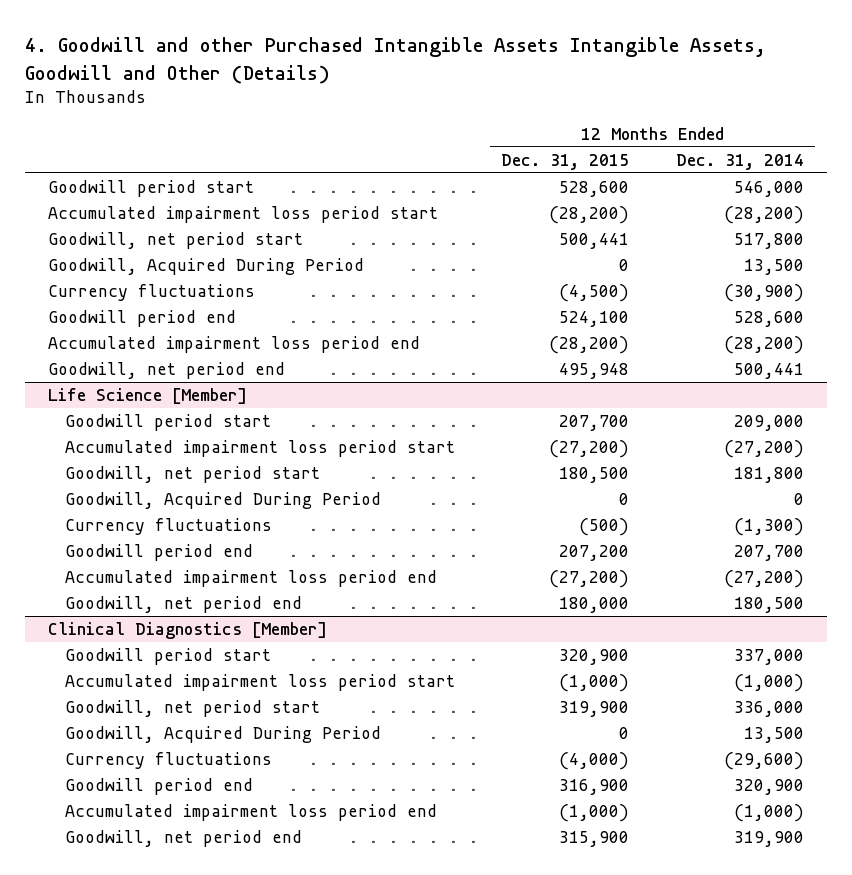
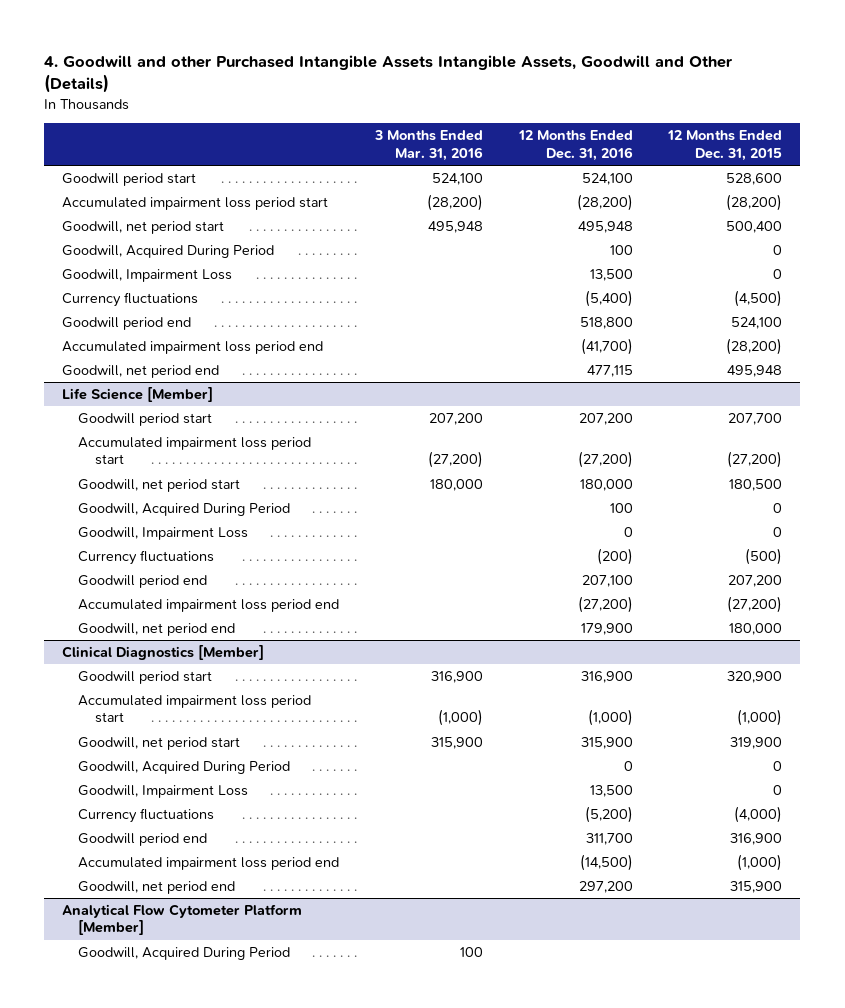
[675,153,804,170] Dec. 31, 2014 -> none
none -> [374,130,484,161] 3 Months Ended Mar. 31, 2016
none -> [517,130,633,161] 12 Months Ended Dec. 31, 2016
[559,233,630,250] 500,441 -> [726,220,783,233] 500,400
none -> [62,268,233,282] Goodwill, Impairment Loss
none -> [78,526,249,540] Goodwill, Impairment Loss
none -> [78,784,249,798] Goodwill, Impairment Loss
none -> [62,903,303,936] Analytical Flow Cytometer Platform [Member]
none -> [78,946,291,960] Goodwill, Acquired During Period

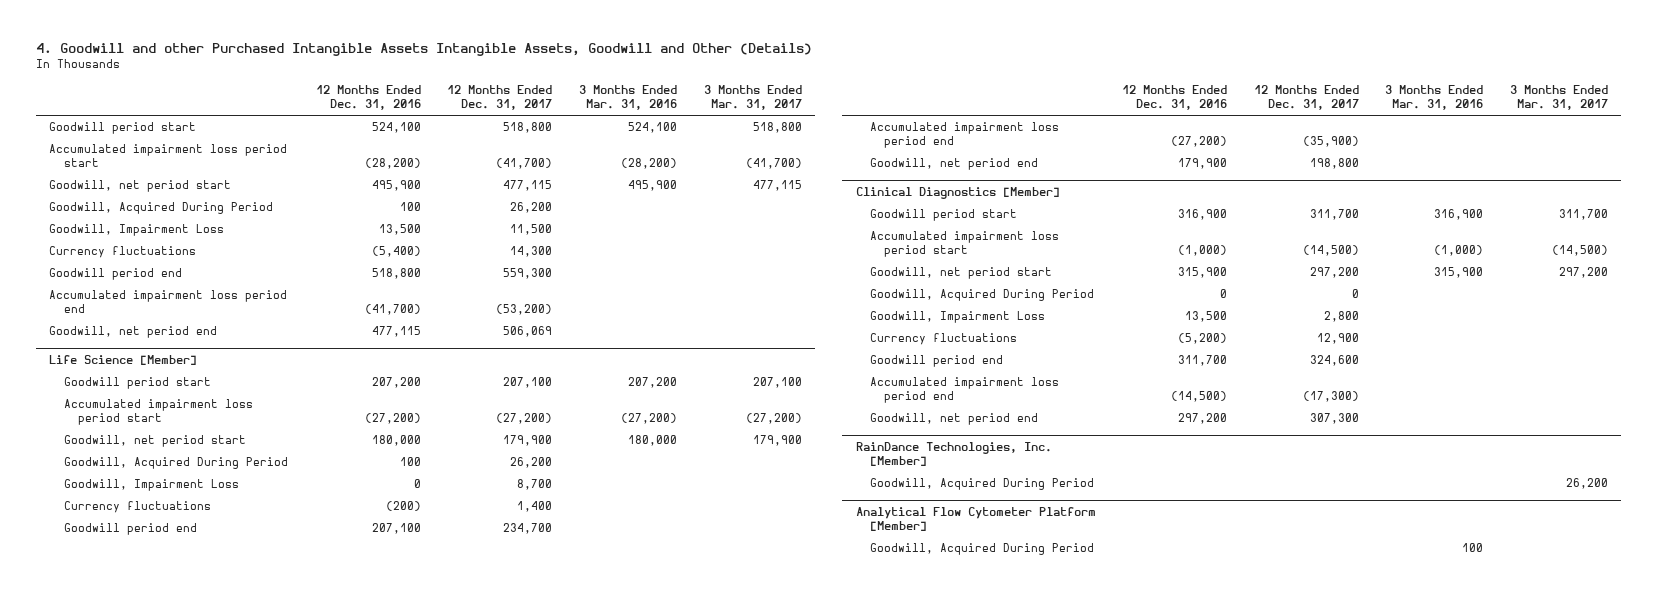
[667,130,783,161] 12 Months Ended Dec. 31, 2015 -> none
none -> [447,85,553,111] 12 Months Ended Dec. 31, 2017
none -> [703,85,802,111] 3 Months Ended Mar. 31, 2017
[428,220,484,233] 495,948 -> [627,180,677,192] 495,900
[577,220,633,233] 495,948 -> [371,180,421,192] 495,900
none -> [855,442,1052,467] RainDance Technologies, Inc. [Member]
none -> [869,478,1094,491] Goodwill, Acquired During Period

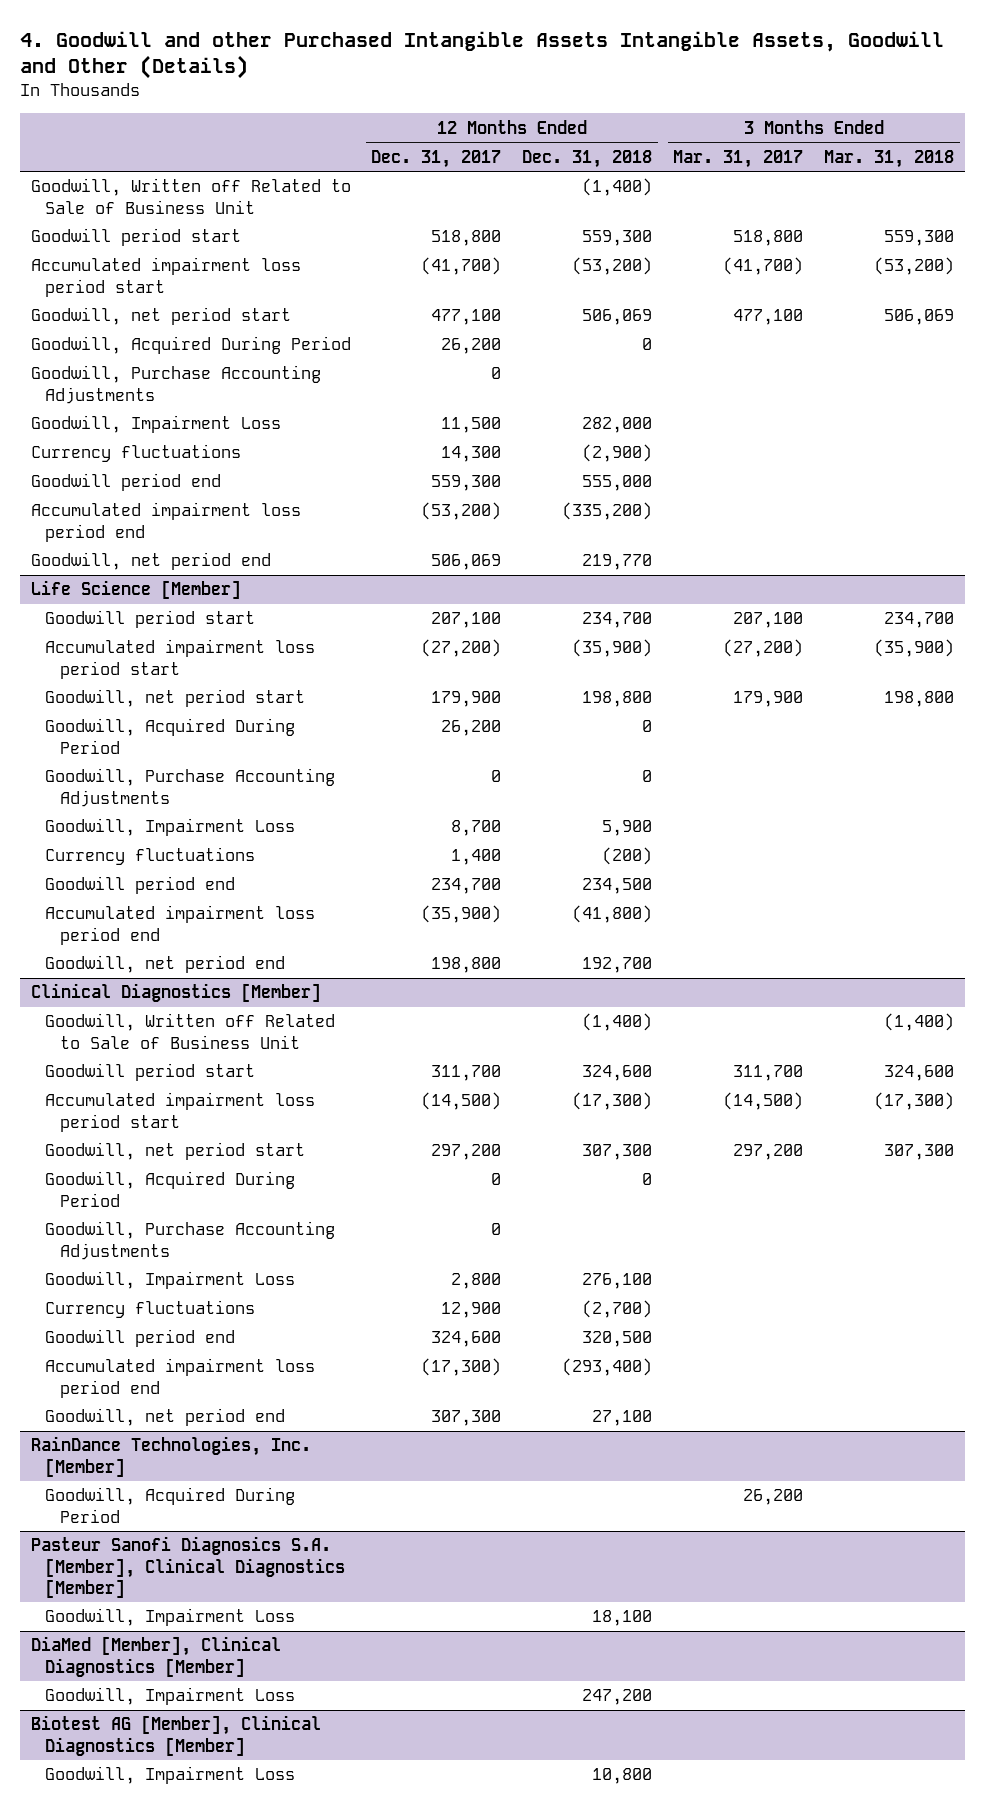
[315,85,421,111] 12 Months Ended Dec. 31, 2016 -> none
[578,85,677,111] 3 Months Ended Mar. 31, 2016 -> none
none -> [522,149,653,168] Dec. 31, 2018
none -> [824,149,955,168] Mar. 31, 2018
none -> [30,178,351,214] Goodwill, Written off Related to Sale of Business Unit
[503,180,553,192] 477,115 -> [431,309,502,326] 477,100
[752,180,802,192] 477,115 -> [733,309,804,326] 477,100
none -> [30,365,321,404] Goodwill, Purchase Accounting Adjustments
none -> [45,768,336,807] Goodwill, Purchase Accounting Adjustments
none -> [45,1013,336,1049] Goodwill, Written off Related to Sale of Business Unit
none -> [45,1221,336,1260] Goodwill, Purchase Accounting Adjustments
[855,507,1096,532] Analytical Flow Cytometer Platform [Member] -> none
[869,543,1094,556] Goodwill, Acquired During Period -> none
none -> [30,1536,346,1598] Pasteur Sanofi Diagnosics S.A. [Member], Clinical Diagnostics [Member]
none -> [45,1608,296,1627] Goodwill, Impairment Loss
none -> [30,1636,281,1677] DiaMed [Member], Clinical Diagnostics [Member]
none -> [45,1687,296,1706] Goodwill, Impairment Loss
none -> [30,1715,321,1756] Biotest AG [Member], Clinical Diagnostics [Member]
none -> [45,1766,296,1785] Goodwill, Impairment Loss

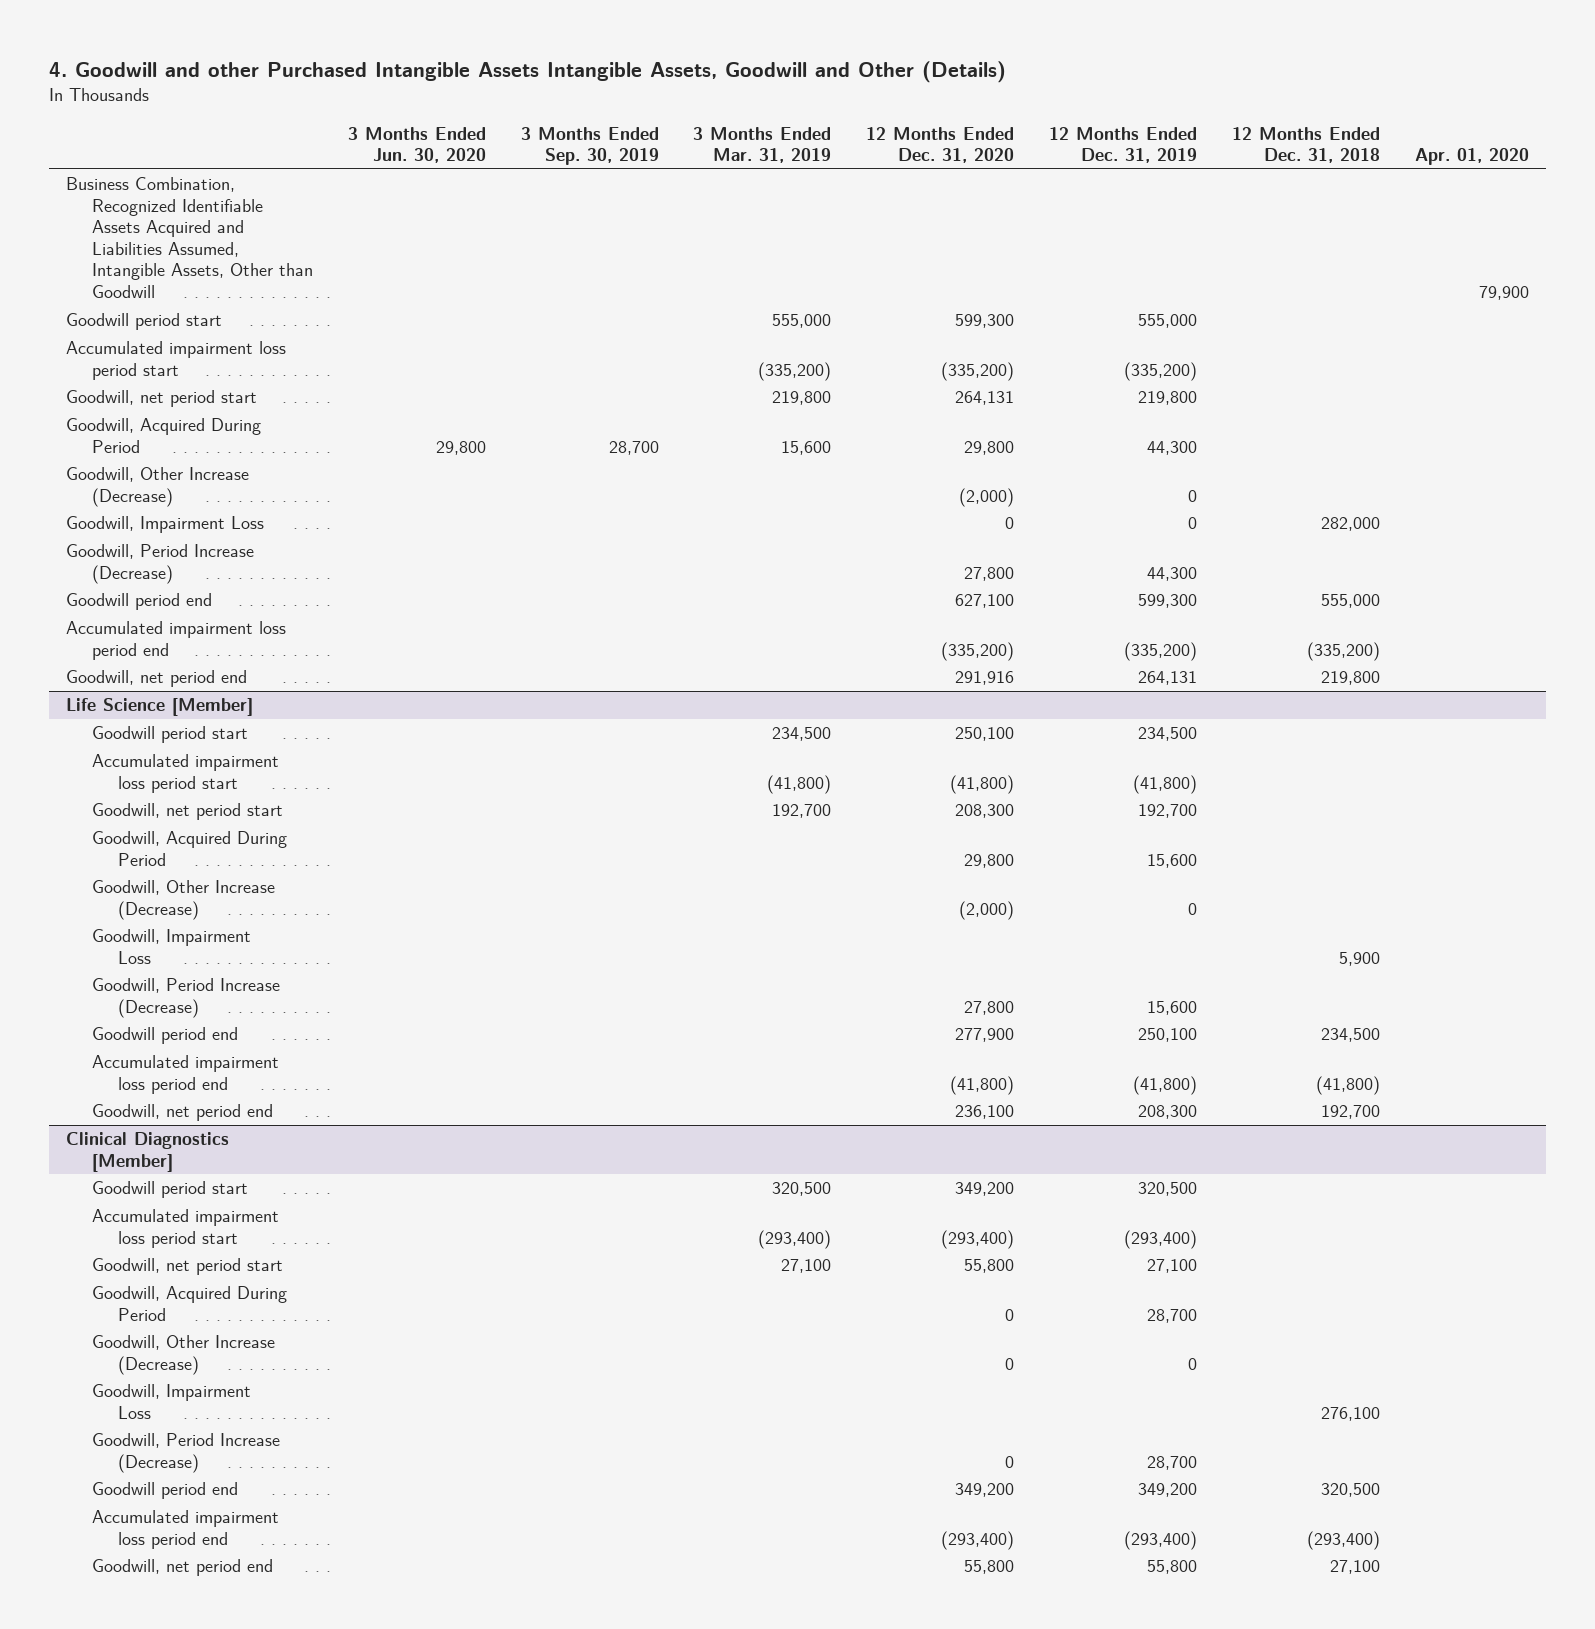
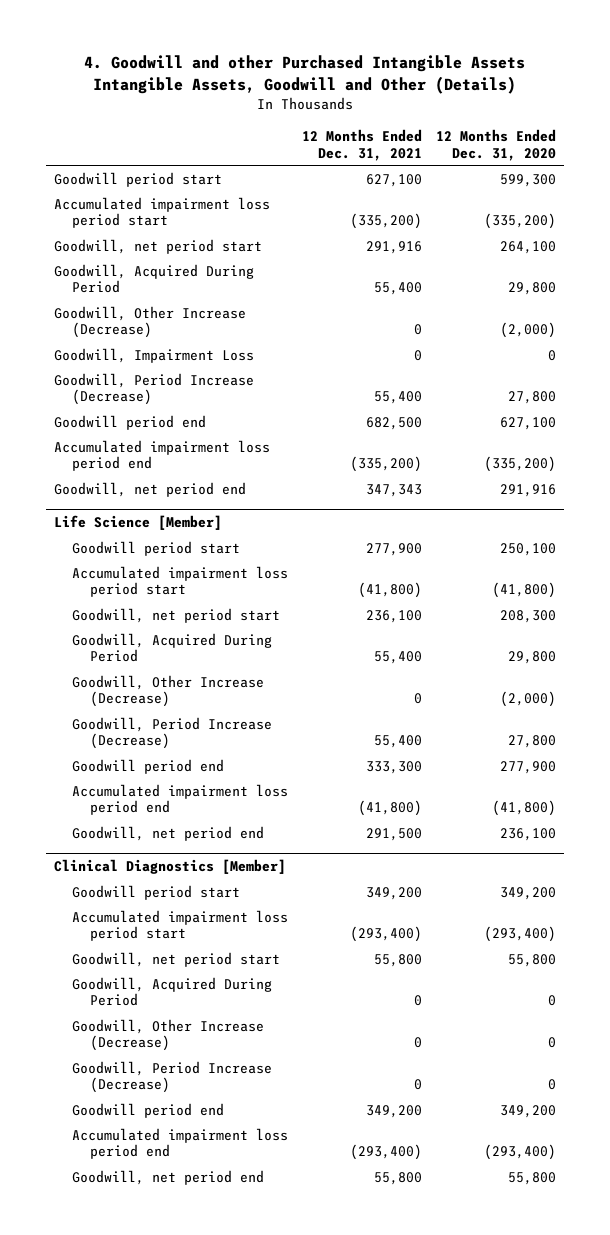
[347,126,486,164] 3 Months Ended Jun. 30, 2020 -> none
[520,126,659,166] 3 Months Ended Sep. 30, 2019 -> none
[693,126,832,164] 3 Months Ended Mar. 31, 2019 -> none
[1049,126,1198,164] 12 Months Ended Dec. 31, 2019 -> none
[1231,126,1380,164] 12 Months Ended Dec. 31, 2018 -> none
[1414,148,1529,166] Apr. 01, 2020 -> none
none -> [302,128,423,161] 12 Months Ended Dec. 31, 2021
[66,177,314,299] Business Combination, Recognized Identifiable Assets Acquired and Liabilities Assumed, Intangible Assets, Other than Goodwill -> none
[955,391,1015,406] 264,131 -> [500,240,557,254] 264,100
[92,929,252,964] Goodwill, Impairment Loss -> none
[92,1384,252,1419] Goodwill, Impairment Loss -> none

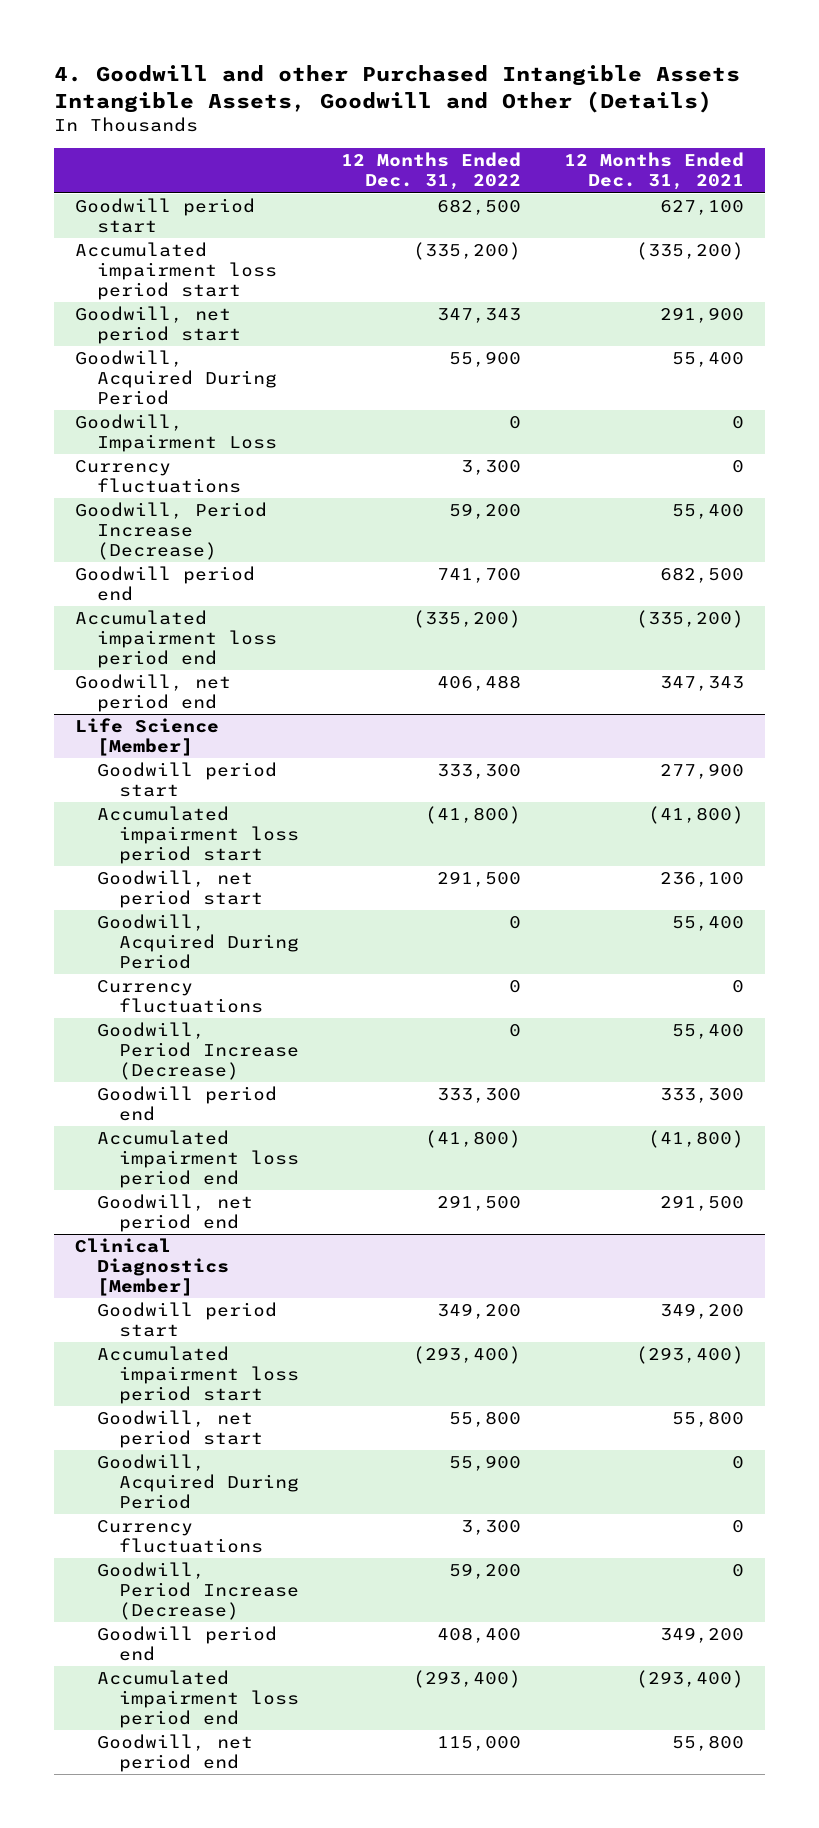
[436,128,557,161] 12 Months Ended Dec. 31, 2020 -> none
none -> [341,152,522,191] 12 Months Ended Dec. 31, 2022
[366,240,423,254] 291,916 -> [659,307,744,324] 291,900
[53,305,246,339] Goodwill, Other Increase (Decrease) -> none
none -> [75,460,242,494] Currency fluctuations
[71,674,264,708] Goodwill, Other Increase (Decrease) -> none
none -> [97,980,264,1014] Currency fluctuations
[71,1018,264,1052] Goodwill, Other Increase (Decrease) -> none
none -> [97,1520,264,1554] Currency fluctuations

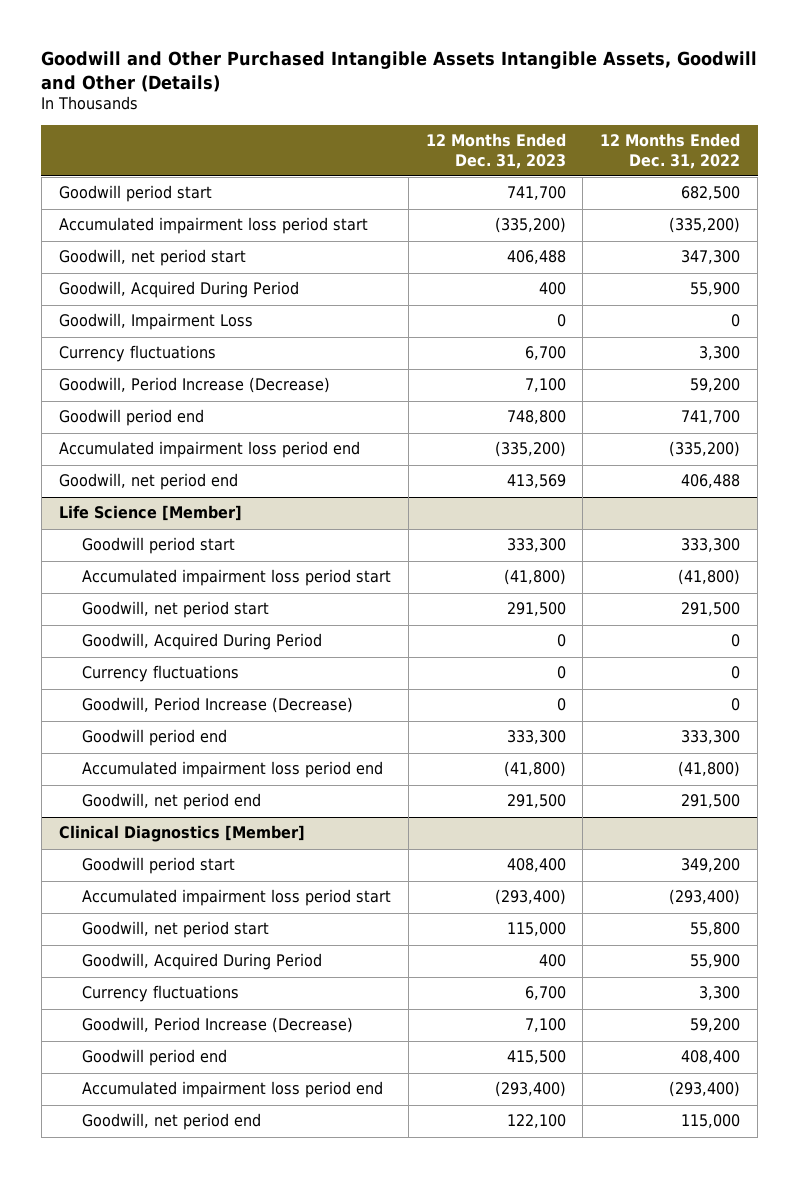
[54,65,741,113] 4. Goodwill and other Purchased Intangible Assets Intangible Assets, Goodwill and Other (Details) -> [41,51,758,92] Goodwill and Other Purchased Intangible Assets Intangible Assets, Goodwill and Other (Details)
[563,152,744,191] 12 Months Ended Dec. 31, 2021 -> none
none -> [425,133,566,169] 12 Months Ended Dec. 31, 2023
[437,308,522,324] 347,343 -> [681,250,741,265] 347,300

